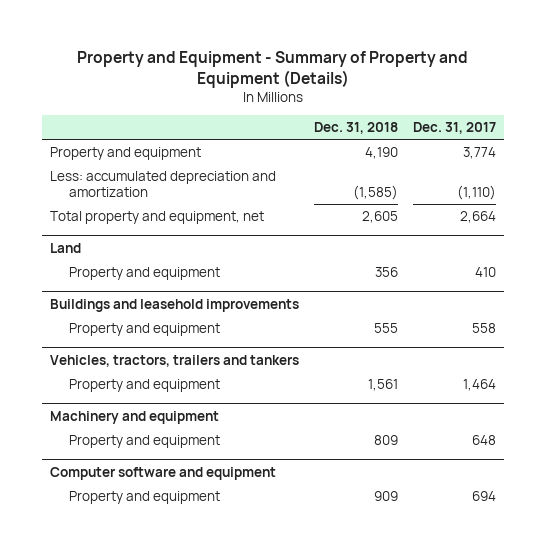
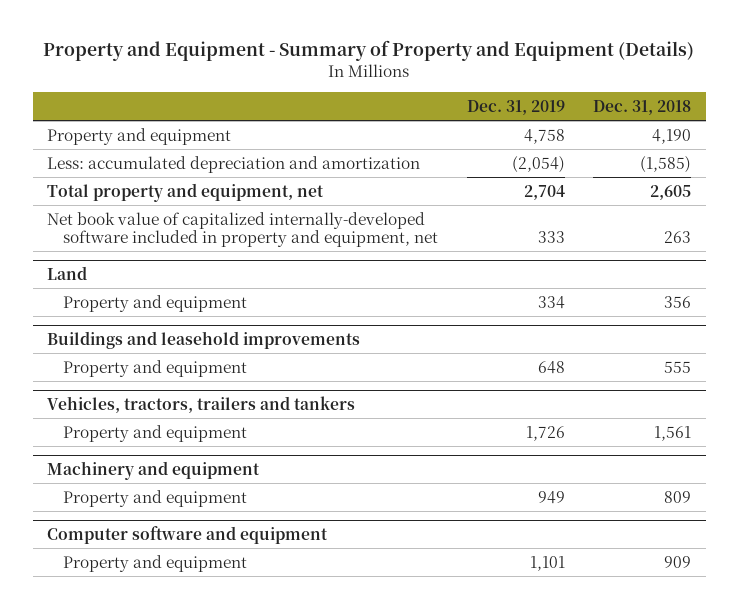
[413,122,497,135] Dec. 31, 2017 -> none
none -> [466,99,565,115] Dec. 31, 2019
none -> [47,211,438,247] Net book value of capitalized internally-developed software included in property and equipment, net

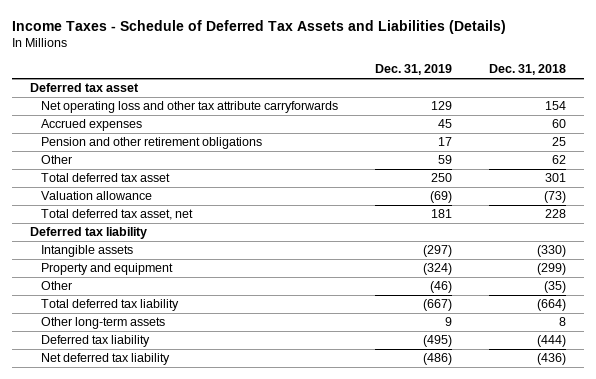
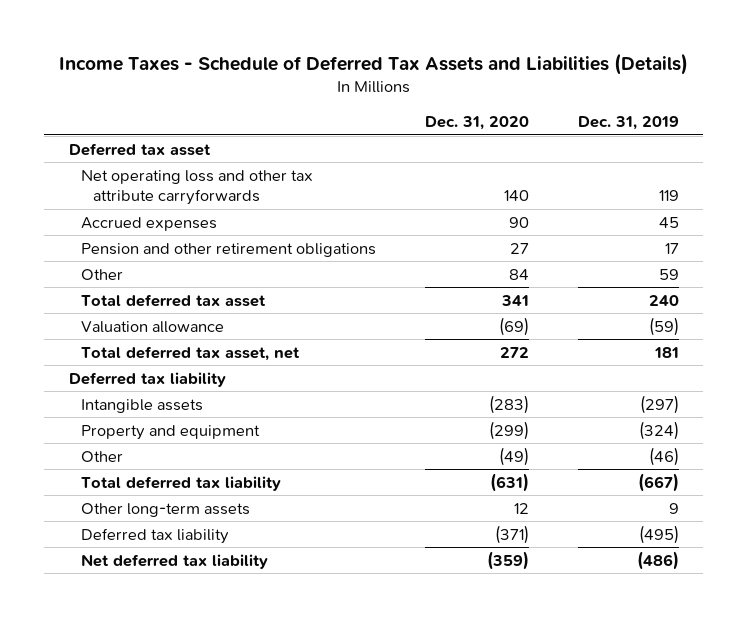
[488,64,566,76] Dec. 31, 2018 -> none
none -> [424,116,529,131] Dec. 31, 2020
[431,101,453,111] 129 -> [658,190,679,202] 119
[431,173,453,183] 250 -> [648,294,679,306] 240
[430,191,453,204] (69) -> [648,316,679,336] (59)

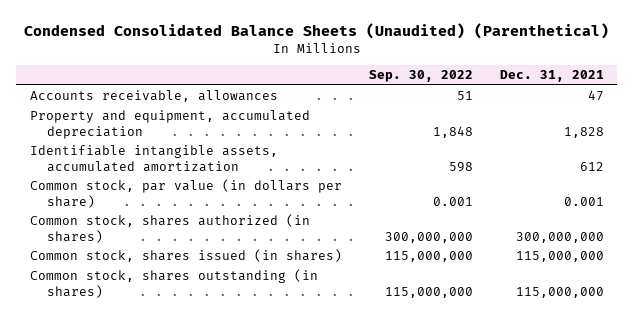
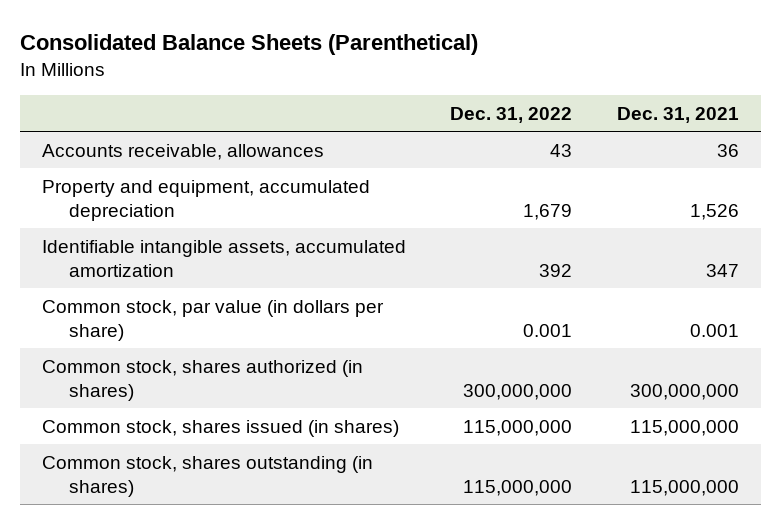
[23,22,609,39] Condensed Consolidated Balance Sheets (Unaudited) (Parenthetical) -> [19,33,478,55] Consolidated Balance Sheets (Parenthetical)
[368,70,473,83] Sep. 30, 2022 -> none
none -> [450,106,573,123] Dec. 31, 2022
[587,90,604,102] 47 -> [716,143,739,157] 36
[563,126,604,138] 1,828 -> [689,203,739,220] 1,526
[579,161,604,171] 612 -> [705,263,739,277] 347

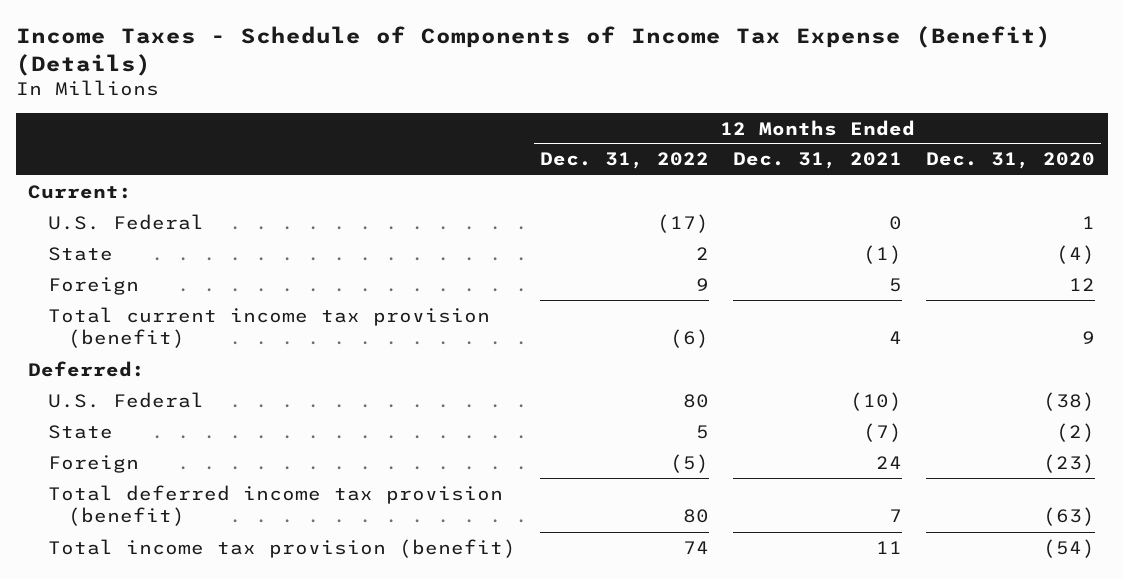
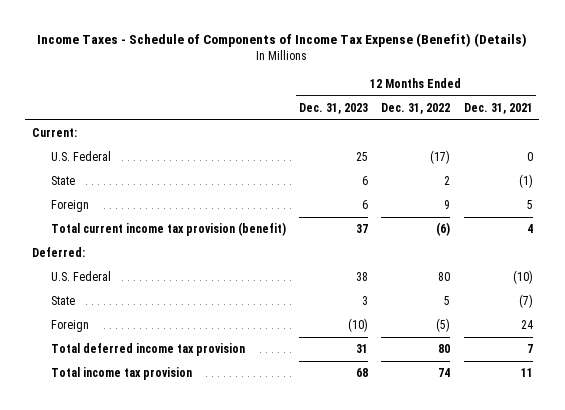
[926,152,1096,170] Dec. 31, 2020 -> none
none -> [299,102,369,114] Dec. 31, 2023
[47,484,503,527] Total deferred income tax provision (benefit) -> [50,343,245,357] Total deferred income tax provision
[47,538,516,558] Total income tax provision (benefit) -> [50,367,192,381] Total income tax provision

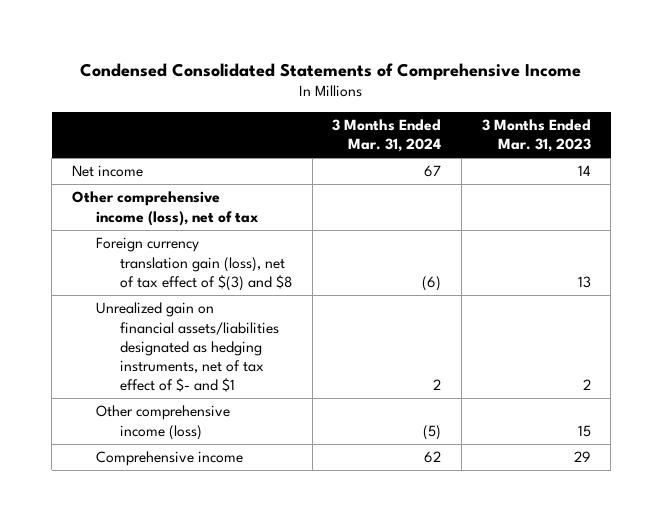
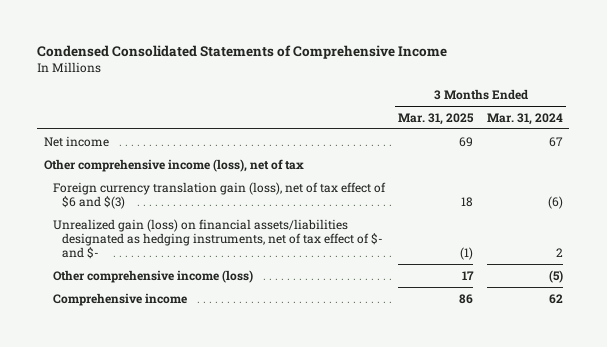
[481,119,591,153] 3 Months Ended Mar. 31, 2023 -> none
none -> [398,112,475,125] Mar. 31, 2025
[95,237,293,291] Foreign currency translation gain (loss), net of tax effect of $(3) and $8 -> [53,181,387,209] Foreign currency translation gain (loss), net of tax effect of $6 and $(3)
[95,302,280,393] Unrealized gain on financial assets/liabilities designated as hedging instruments, net of tax effect of $- and $1 -> [53,218,384,260] Unrealized gain (loss) on financial assets/liabilities designated as hedging instruments, net of tax effect of $- and $-

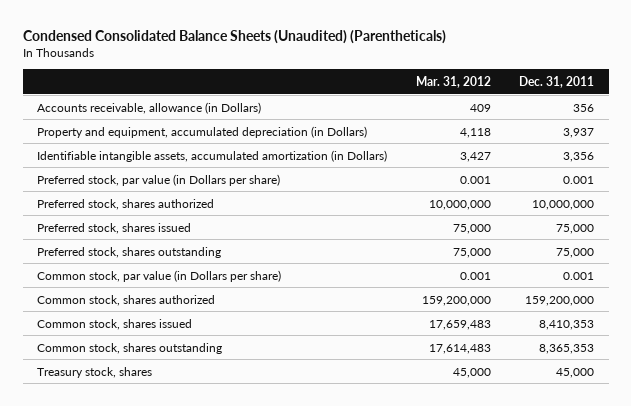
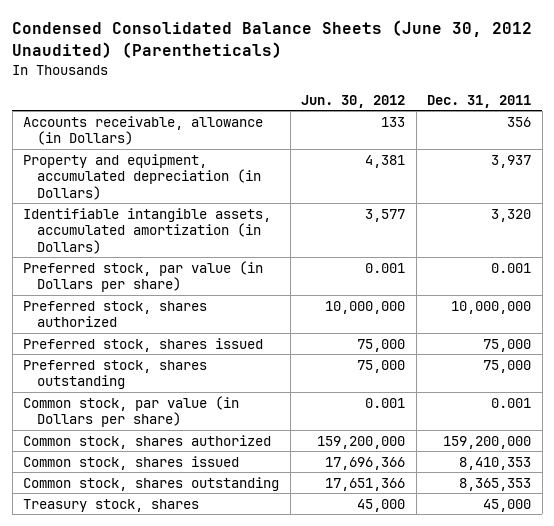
[22,30,446,45] Condensed Consolidated Balance Sheets (Unaudited) (Parentheticals) -> [12,20,533,59] Condensed Consolidated Balance Sheets (June 30, 2012 Unaudited) (Parentheticals)
[415,75,491,88] Mar. 31, 2012 -> none
none -> [301,94,406,108] Jun. 30, 2012
[563,151,595,162] 3,356 -> [491,208,532,222] 3,320

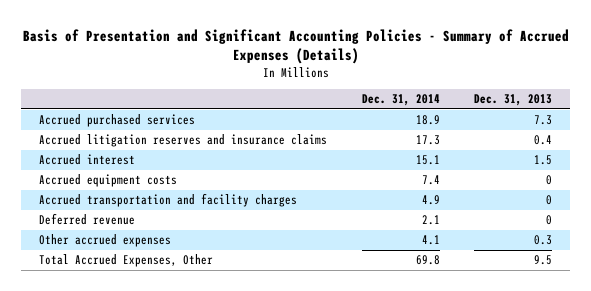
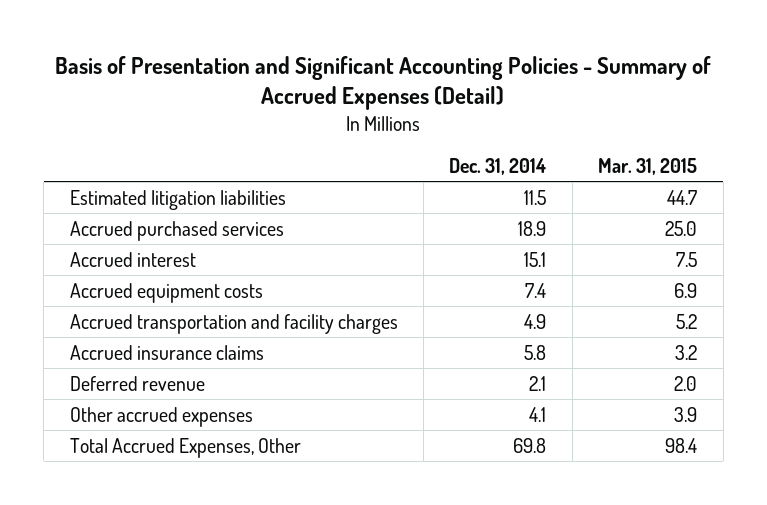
[22,28,569,64] Basis of Presentation and Significant Accounting Policies - Summary of Accrued Expenses (Details) -> [55,56,712,111] Basis of Presentation and Significant Accounting Policies - Summary of Accrued Expenses (Detail)
[474,94,553,107] Dec. 31, 2013 -> none
none -> [598,157,698,175] Mar. 31, 2015
none -> [69,189,286,210] Estimated litigation liabilities
[38,134,327,148] Accrued litigation reserves and insurance claims -> none
none -> [69,344,264,360] Accrued insurance claims

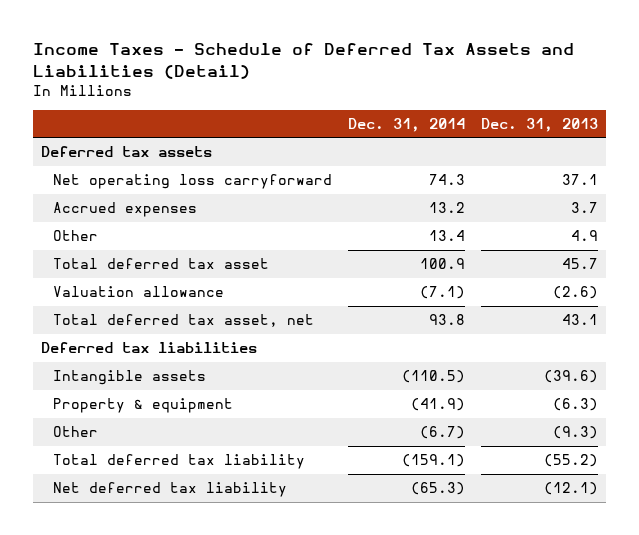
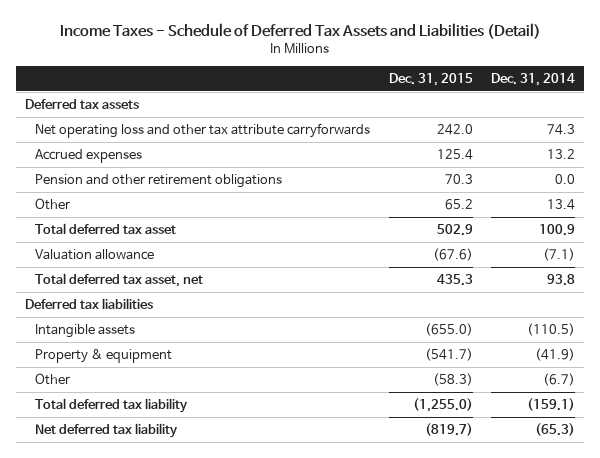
[480,117,598,132] Dec. 31, 2013 -> none
none -> [388,73,473,87] Dec. 31, 2015
[52,174,332,190] Net operating loss carryforward -> [35,123,371,139] Net operating loss and other tax attribute carryforwards
none -> [35,174,283,189] Pension and other retirement obligations

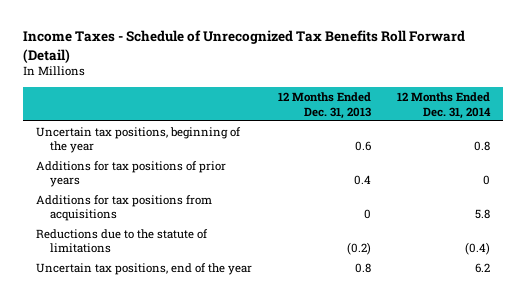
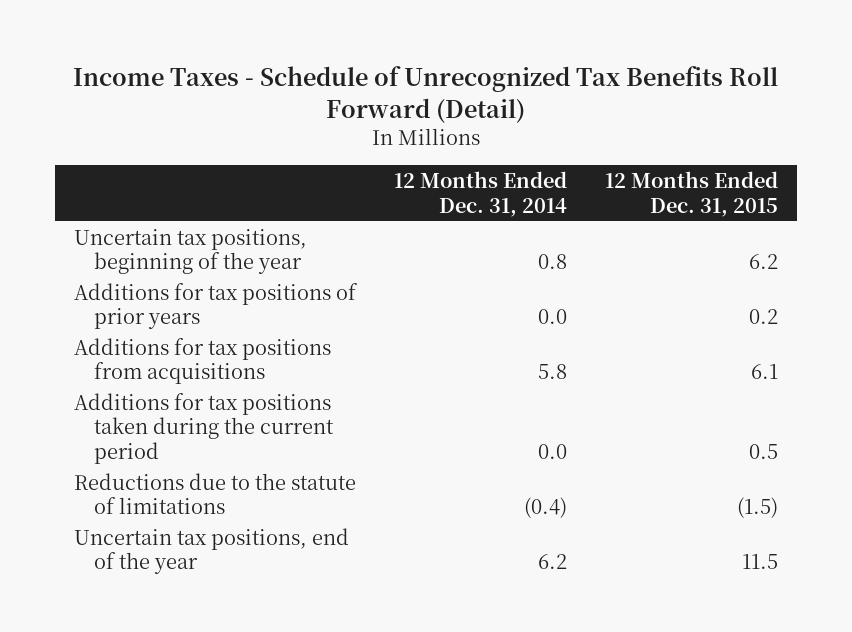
[278,91,372,119] 12 Months Ended Dec. 31, 2013 -> none
none -> [604,171,778,217] 12 Months Ended Dec. 31, 2015
[482,175,490,186] 0 -> [537,309,567,325] 0.0
none -> [73,392,334,465] Additions for tax positions taken during the current period

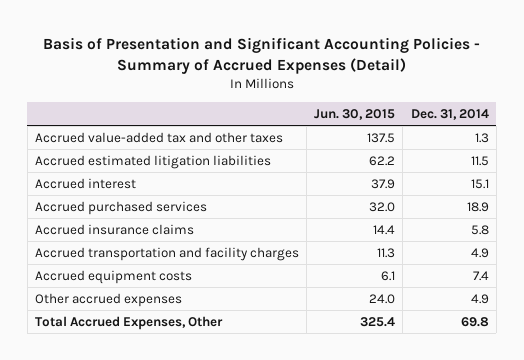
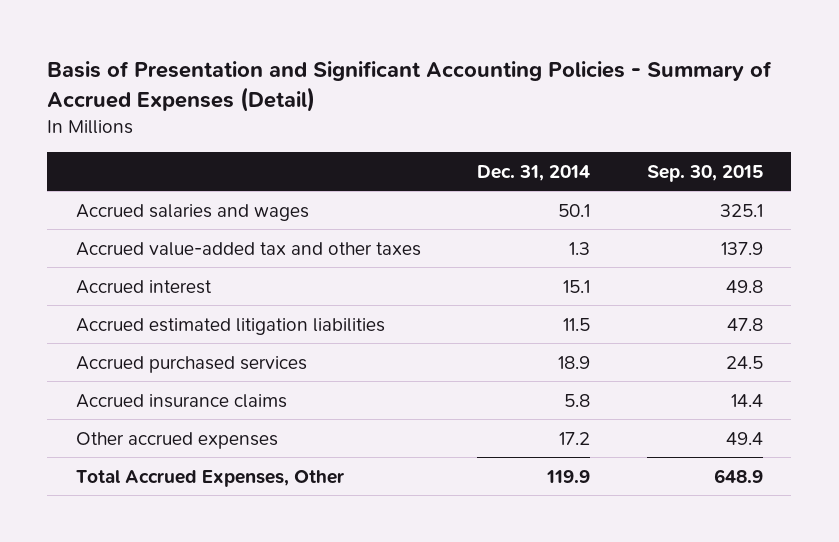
[314,108,396,120] Jun. 30, 2015 -> none
none -> [647,164,764,182] Sep. 30, 2015
none -> [75,203,309,221] Accrued salaries and wages
[34,154,271,169] Accrued estimated litigation liabilities -> [75,317,385,335] Accrued estimated litigation liabilities
[34,246,299,261] Accrued transportation and facility charges -> none
[34,269,192,284] Accrued equipment costs -> none
[470,293,489,304] 4.9 -> [559,431,591,445] 17.2
[460,316,489,327] 69.8 -> [546,469,591,483] 119.9

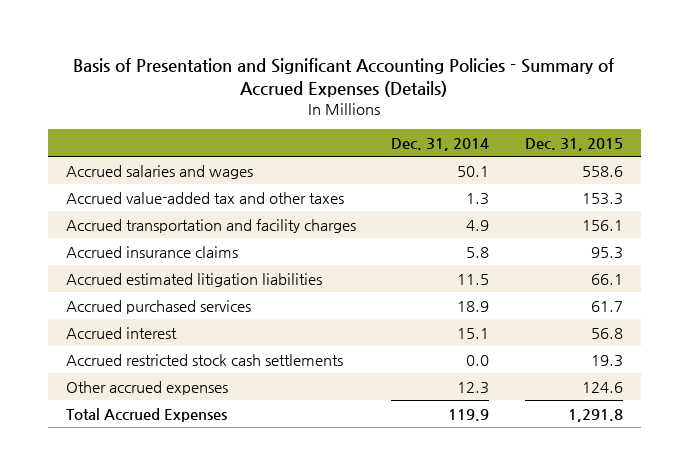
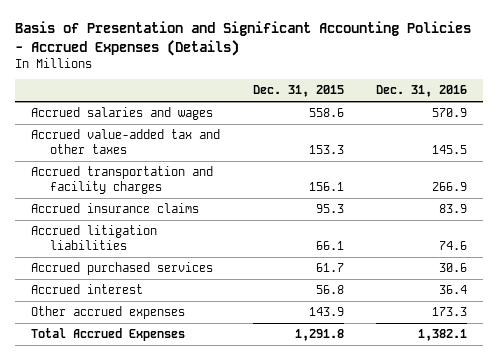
[73,58,615,98] Basis of Presentation and Significant Accounting Policies - Summary of Accrued Expenses (Details) -> [15,21,472,56] Basis of Presentation and Significant Accounting Policies - Accrued Expenses (Details)
[391,137,490,151] Dec. 31, 2014 -> none
none -> [375,85,467,98] Dec. 31, 2016
[65,272,322,287] Accrued estimated litigation liabilities -> [31,225,158,250] Accrued litigation liabilities
[65,353,343,366] Accrued restricted stock cash settlements -> none
[581,381,623,393] 124.6 -> [308,307,344,317] 143.9

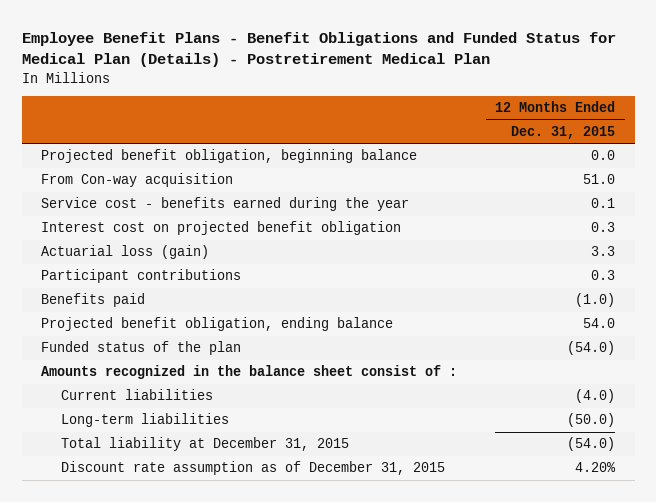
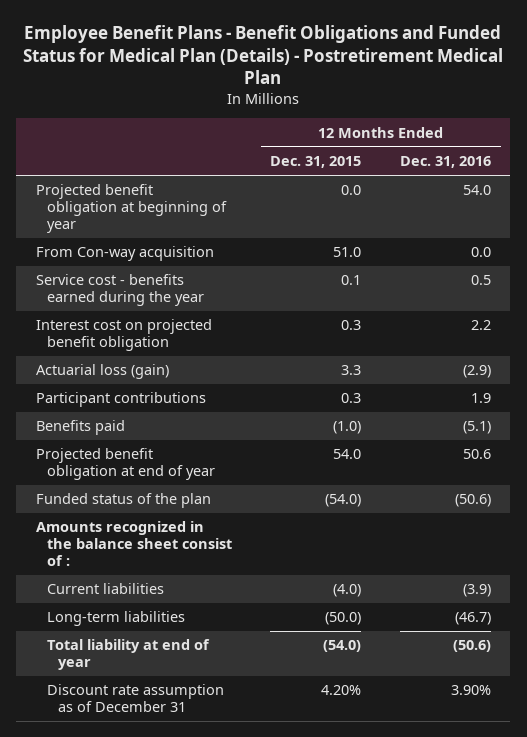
none -> [399,156,491,169] Dec. 31, 2016
[40,149,417,164] Projected benefit obligation, beginning balance -> [35,184,227,234] Projected benefit obligation at beginning of year
[40,317,393,332] Projected benefit obligation, ending balance -> [35,448,215,481] Projected benefit obligation at end of year
[60,437,349,452] Total liability at December 31, 2015 -> [46,639,210,671] Total liability at end of year
[60,461,445,476] Discount rate assumption as of December 31, 2015 -> [46,684,224,713] Discount rate assumption as of December 31

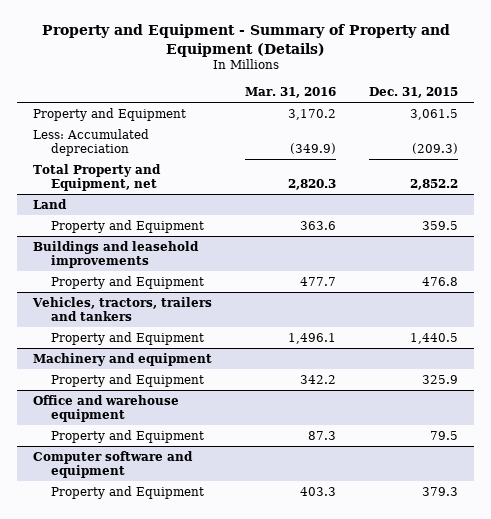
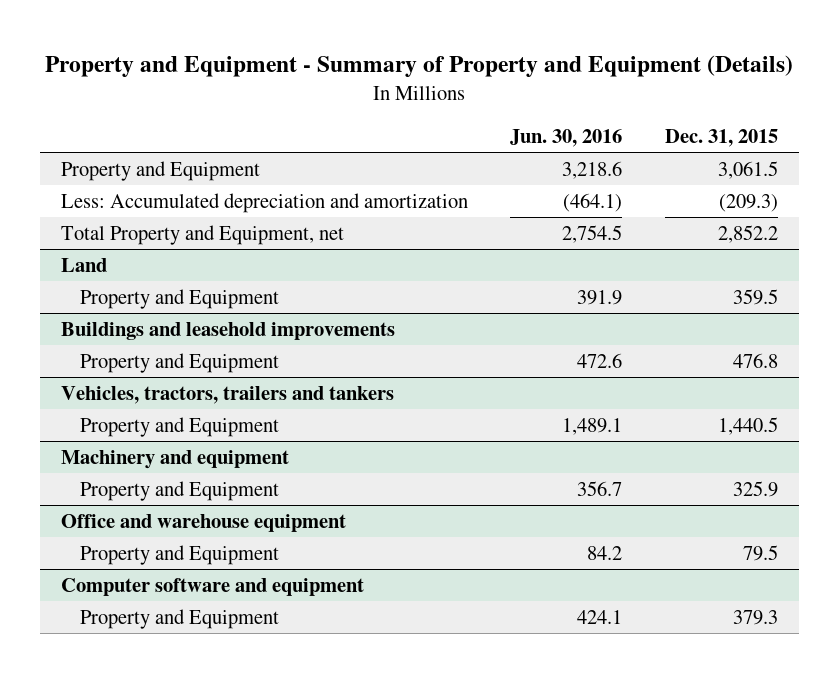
[244,87,336,99] Mar. 31, 2016 -> none
none -> [510,129,623,148] Jun. 30, 2016
[33,128,150,156] Less: Accumulated depreciation -> [60,192,468,213] Less: Accumulated depreciation and amortization

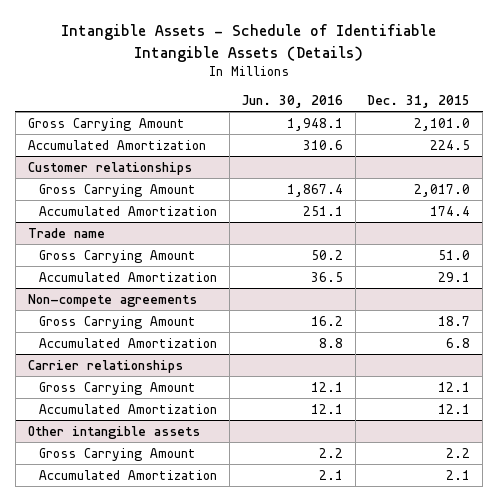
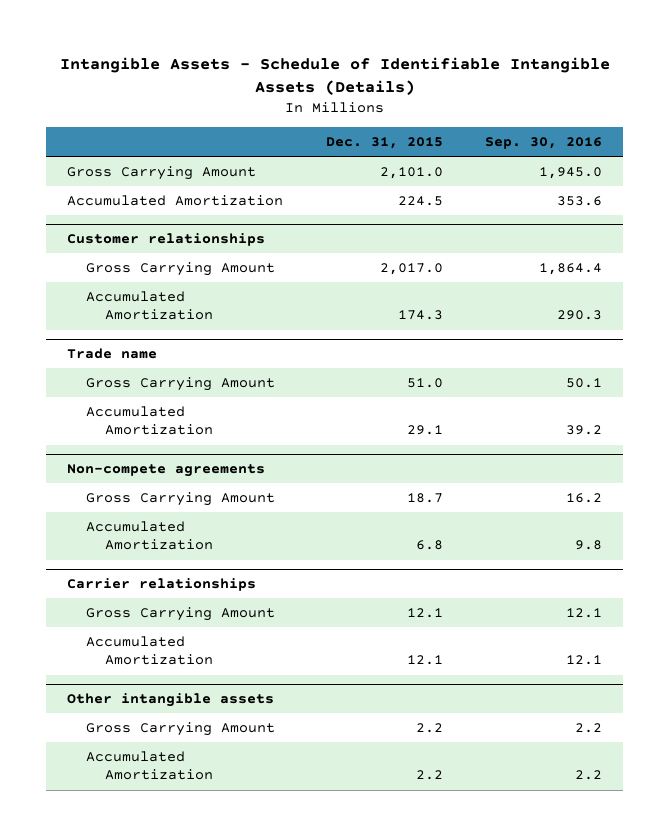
[241,95,343,109] Jun. 30, 2016 -> none
none -> [484,137,602,150] Sep. 30, 2016
[430,205,471,216] 174.4 -> [397,310,443,321] 174.3
[446,469,471,480] 2.1 -> [415,770,443,781] 2.2

